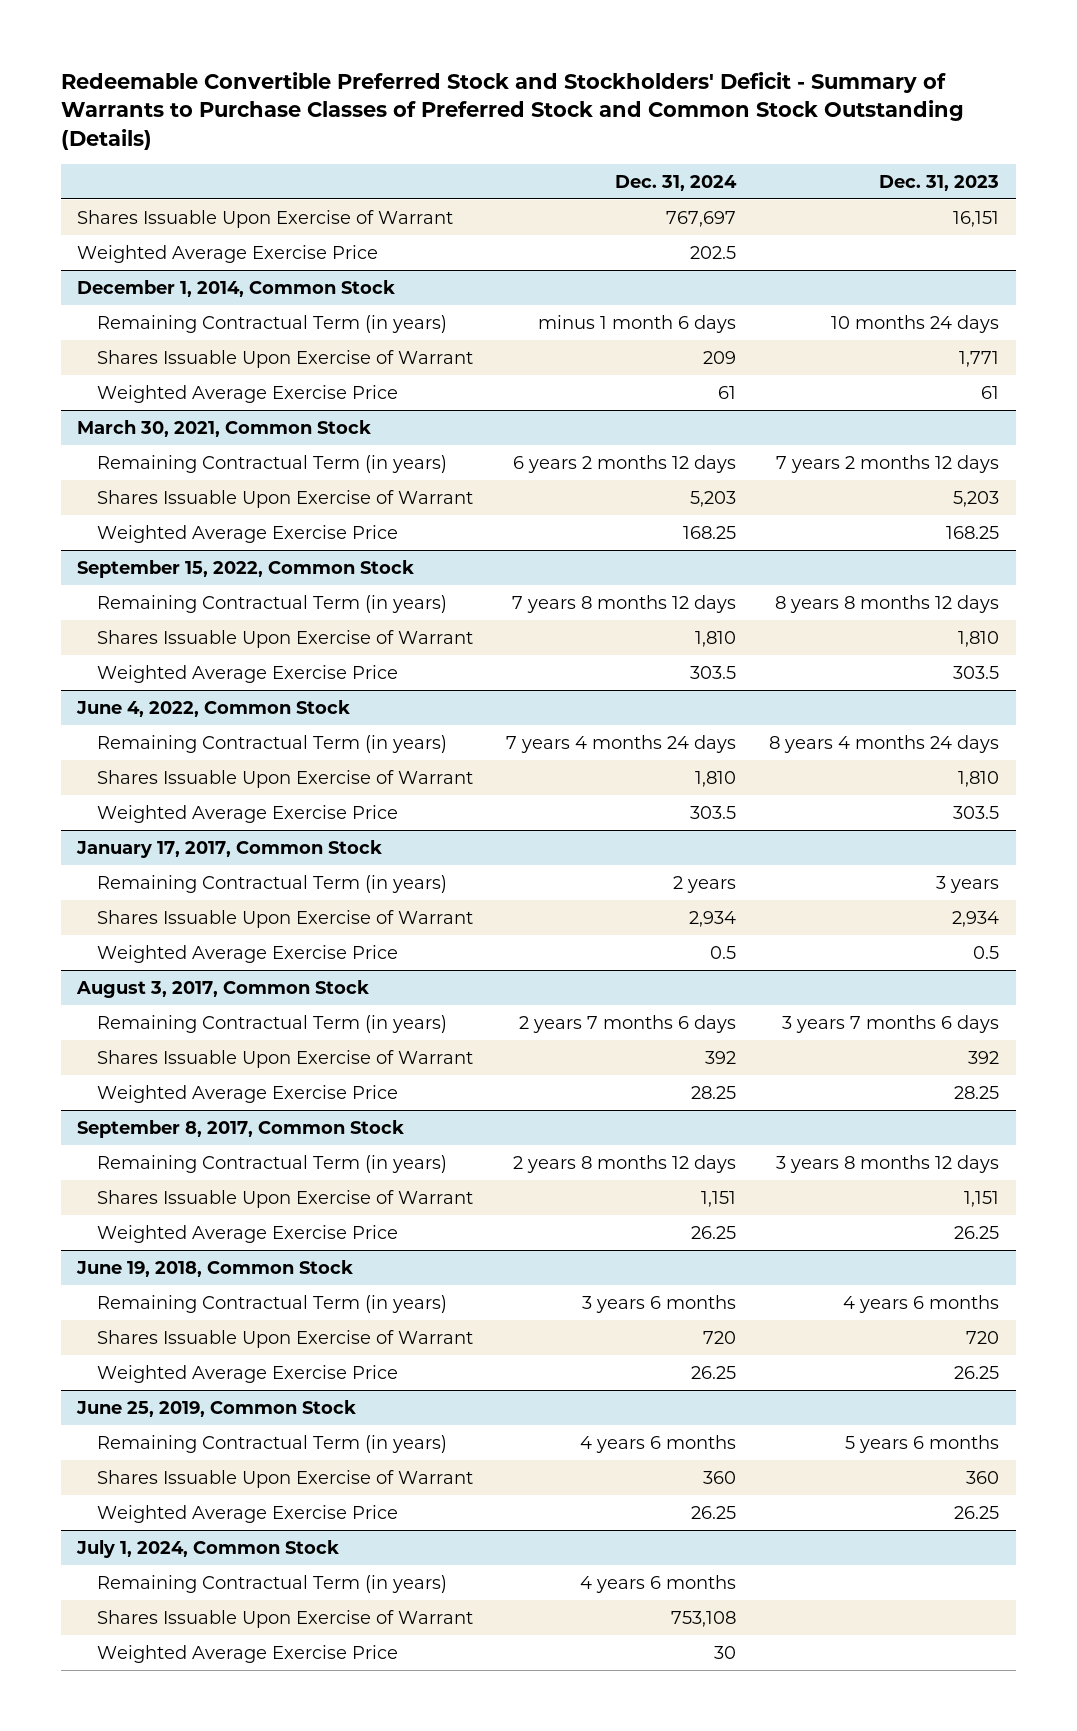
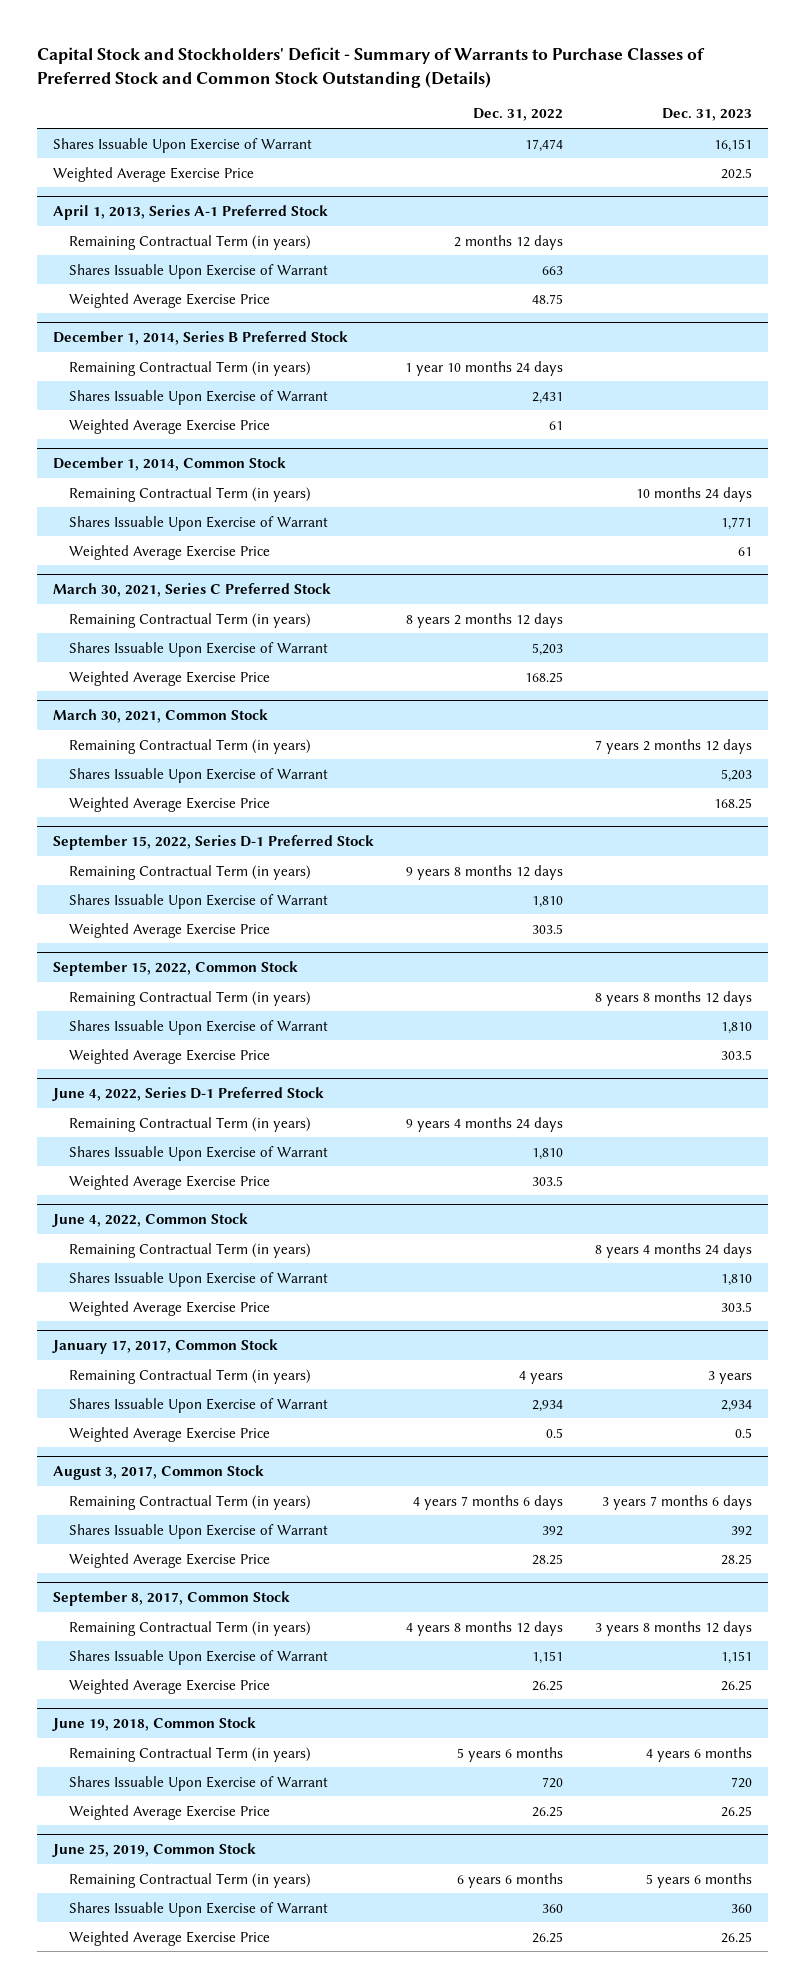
[60,71,964,150] Redeemable Convertible Preferred Stock and Stockholders' Deficit - Summary of Warrants to Purchase Classes of Preferred Stock and Common Stock Outstanding (Details) -> [36,47,705,88] Capital Stock and Stockholders' Deficit - Summary of Warrants to Purchase Classes of Preferred Stock and Common Stock Outstanding (Details)
[614,174,737,191] Dec. 31, 2024 -> none
none -> [473,108,564,122] Dec. 31, 2022
none -> [52,166,254,182] Weighted Average Exercise Price
none -> [52,205,328,221] April 1, 2013, Series A-1 Preferred Stock
none -> [69,234,312,250] Remaining Contractual Term (in years)
none -> [69,263,329,279] Shares Issuable Upon Exercise of Warrant
none -> [52,331,348,346] December 1, 2014, Series B Preferred Stock
none -> [69,360,312,376] Remaining Contractual Term (in years)
none -> [69,389,329,405] Shares Issuable Upon Exercise of Warrant
none -> [69,418,271,434] Weighted Average Exercise Price
none -> [52,583,331,598] March 30, 2021, Series C Preferred Stock
none -> [69,612,312,628] Remaining Contractual Term (in years)
none -> [69,641,329,657] Shares Issuable Upon Exercise of Warrant
none -> [69,670,271,686] Weighted Average Exercise Price
none -> [52,835,374,851] September 15, 2022, Series D-1 Preferred Stock
none -> [69,864,312,880] Remaining Contractual Term (in years)
none -> [69,893,329,909] Shares Issuable Upon Exercise of Warrant
none -> [69,922,271,938] Weighted Average Exercise Price
none -> [51,1087,324,1102] June 4, 2022, Series D-1 Preferred Stock
none -> [69,1116,312,1132] Remaining Contractual Term (in years)
none -> [69,1145,329,1161] Shares Issuable Upon Exercise of Warrant
none -> [69,1174,271,1190] Weighted Average Exercise Price
[76,1539,340,1558] July 1, 2024, Common Stock -> none
[96,1574,447,1593] Remaining Contractual Term (in years) -> none
[96,1609,473,1628] Shares Issuable Upon Exercise of Warrant -> none
[96,1644,398,1663] Weighted Average Exercise Price -> none

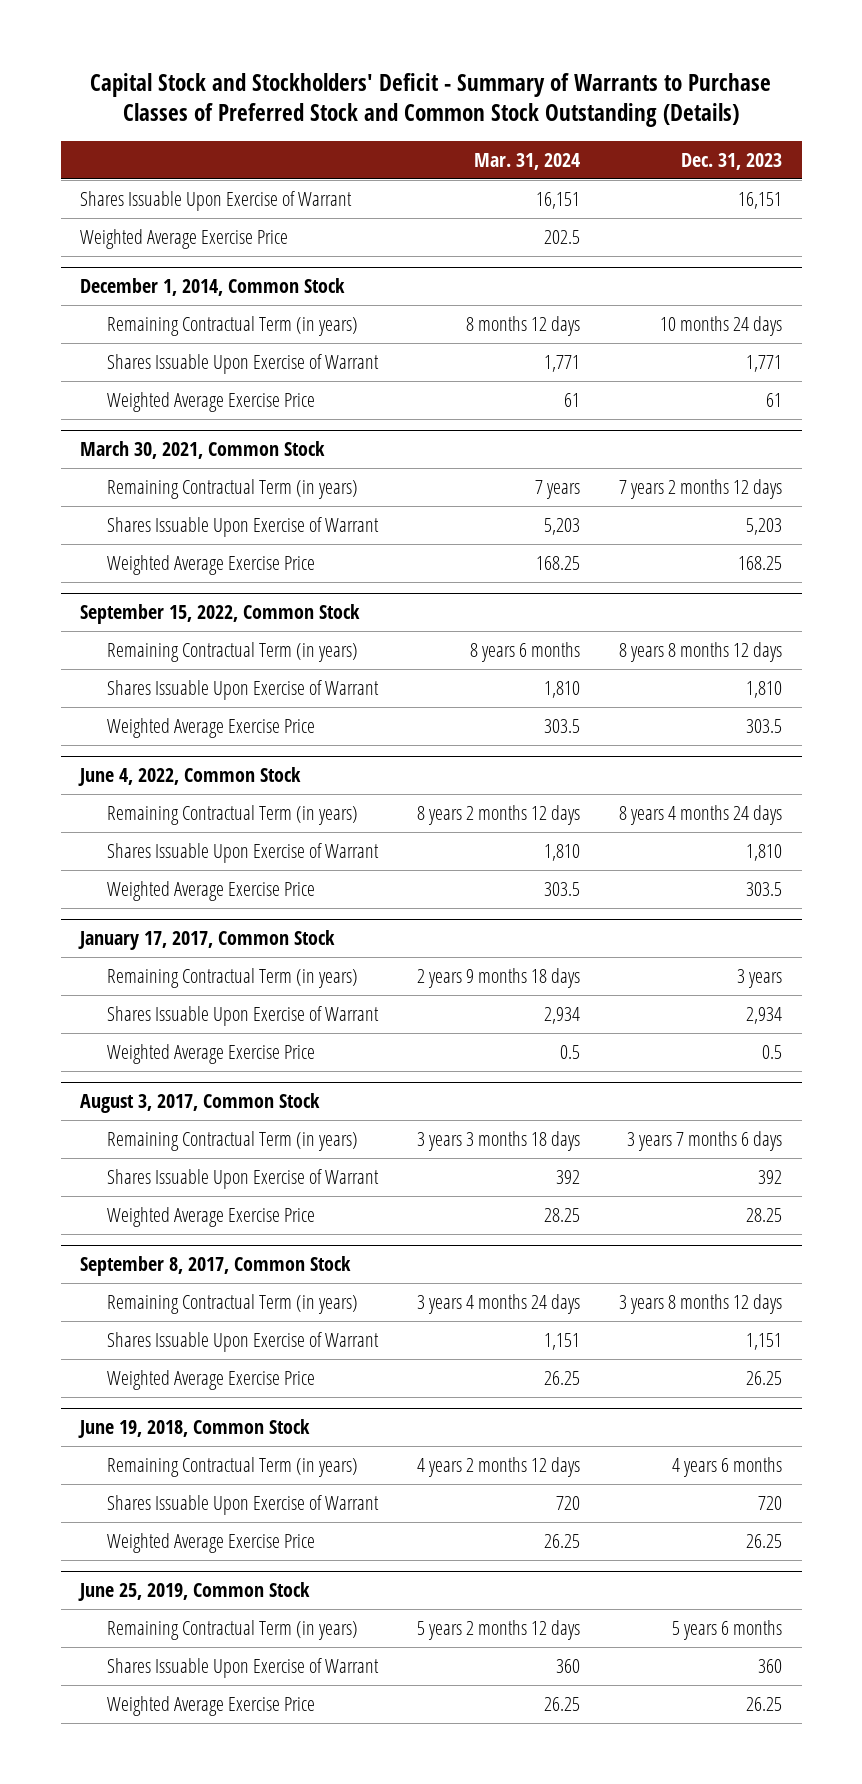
[473,108,564,122] Dec. 31, 2022 -> none
none -> [474,152,581,170] Mar. 31, 2024
[52,166,254,182] Weighted Average Exercise Price -> none
[52,205,328,221] April 1, 2013, Series A-1 Preferred Stock -> none
[69,234,312,250] Remaining Contractual Term (in years) -> none
[69,263,329,279] Shares Issuable Upon Exercise of Warrant -> none
[52,331,348,346] December 1, 2014, Series B Preferred Stock -> none
[69,360,312,376] Remaining Contractual Term (in years) -> none
[69,389,329,405] Shares Issuable Upon Exercise of Warrant -> none
[69,418,271,434] Weighted Average Exercise Price -> none
[52,583,331,598] March 30, 2021, Series C Preferred Stock -> none
[69,612,312,628] Remaining Contractual Term (in years) -> none
[69,641,329,657] Shares Issuable Upon Exercise of Warrant -> none
[69,670,271,686] Weighted Average Exercise Price -> none
[52,835,374,851] September 15, 2022, Series D-1 Preferred Stock -> none
[69,864,312,880] Remaining Contractual Term (in years) -> none
[69,893,329,909] Shares Issuable Upon Exercise of Warrant -> none
[69,922,271,938] Weighted Average Exercise Price -> none
[51,1087,324,1102] June 4, 2022, Series D-1 Preferred Stock -> none
[69,1116,312,1132] Remaining Contractual Term (in years) -> none
[69,1145,329,1161] Shares Issuable Upon Exercise of Warrant -> none
[69,1174,271,1190] Weighted Average Exercise Price -> none

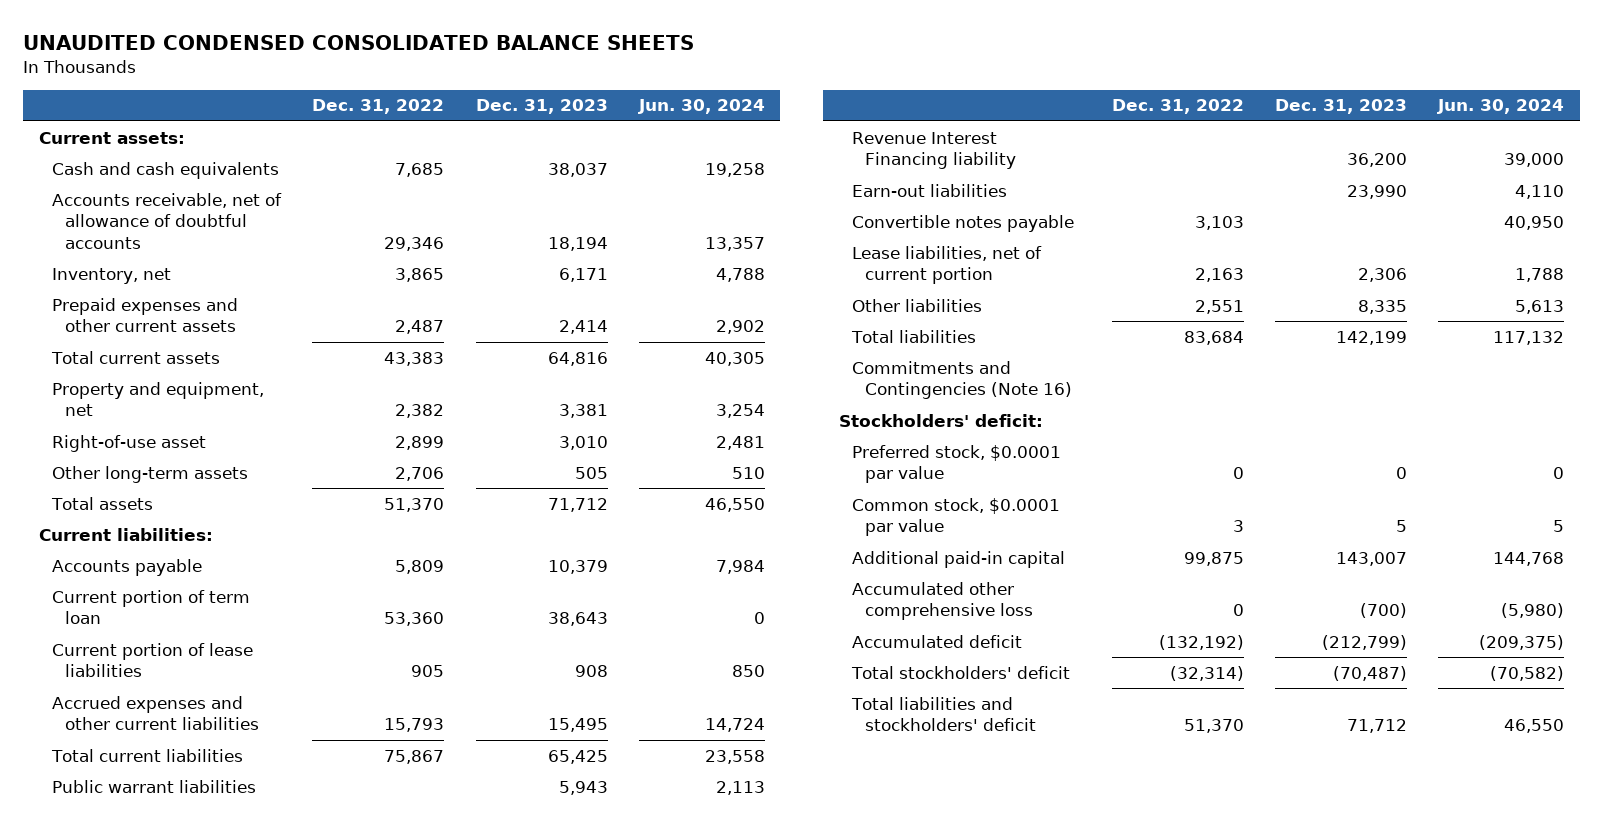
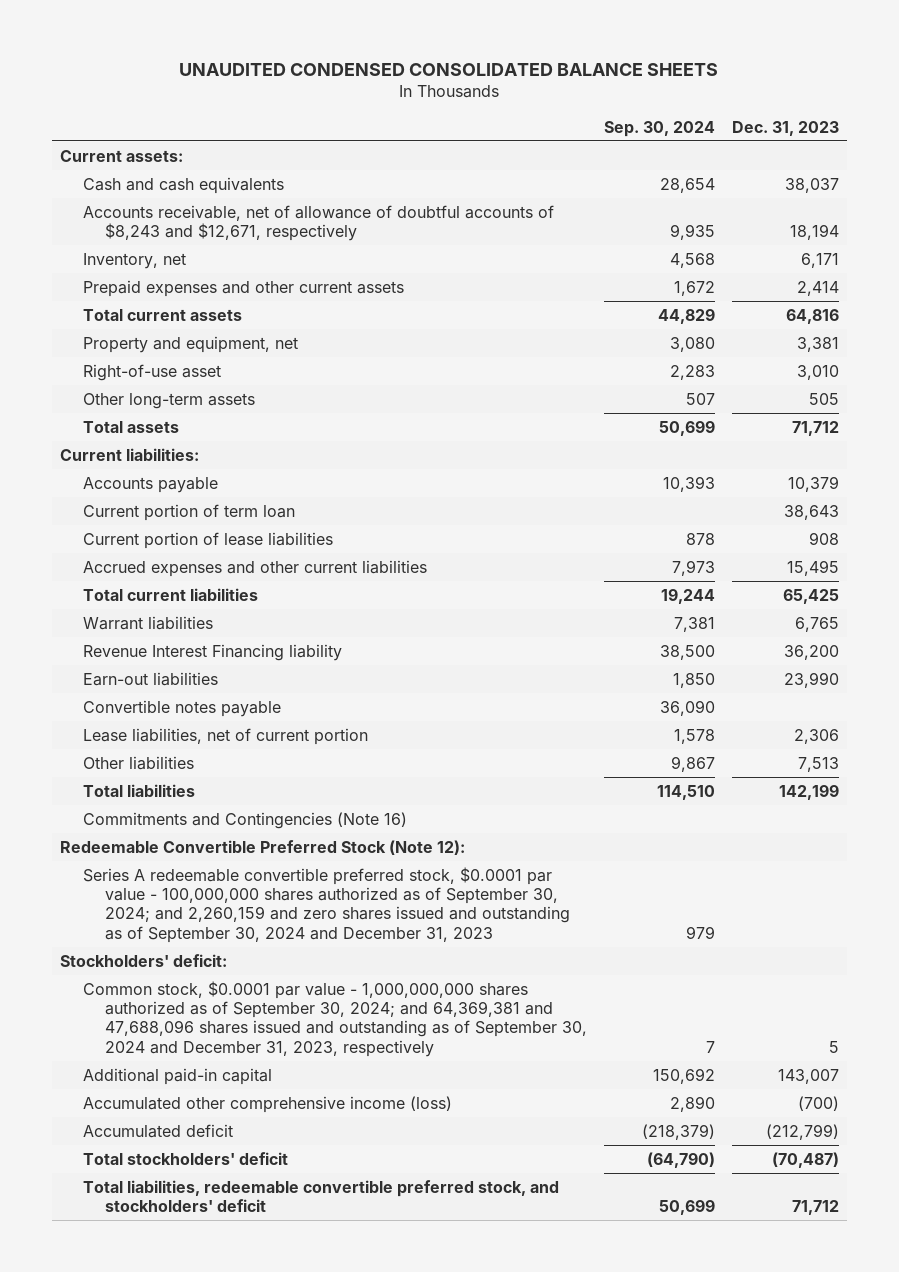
[312,99,445,115] Dec. 31, 2022 -> none
[637,99,765,115] Jun. 30, 2024 -> none
none -> [604,120,716,137] Sep. 30, 2024
[52,192,283,249] Accounts receivable, net of allowance of doubtful accounts -> [82,204,554,241] Accounts receivable, net of allowance of doubtful accounts of $8,243 and $12,671, respectively
[52,779,257,793] Public warrant liabilities -> [82,615,213,630] Warrant liabilities
[558,780,608,795] 5,943 -> [794,616,839,632] 6,765
[1358,299,1408,314] 8,335 -> [797,756,839,772] 7,513
none -> [59,839,465,855] Redeemable Convertible Preferred Stock (Note 12):
none -> [82,866,571,943] Series A redeemable convertible preferred stock, $0.0001 par value - 100,000,000 shares authorized as of September 30, 2024; and 2,260,159 and zero shares issued and outstanding as of September 30, 2024 and December 31, 2023
[851,444,1061,484] Preferred stock, $0.0001 par value -> none
[851,497,1060,537] Common stock, $0.0001 par value -> [82,980,588,1057] Common stock, $0.0001 par value - 1,000,000,000 shares authorized as of September 30, 2024; and 64,369,381 and 47,688,096 shares issued and outstanding as of September 30, 2024 and December 31, 2023, respectively
[851,581,1033,621] Accumulated other comprehensive loss -> [82,1095,452,1113] Accumulated other comprehensive income (loss)
[850,696,1036,732] Total liabilities and stockholders' deficit -> [82,1179,559,1212] Total liabilities, redeemable convertible preferred stock, and stockholders' deficit

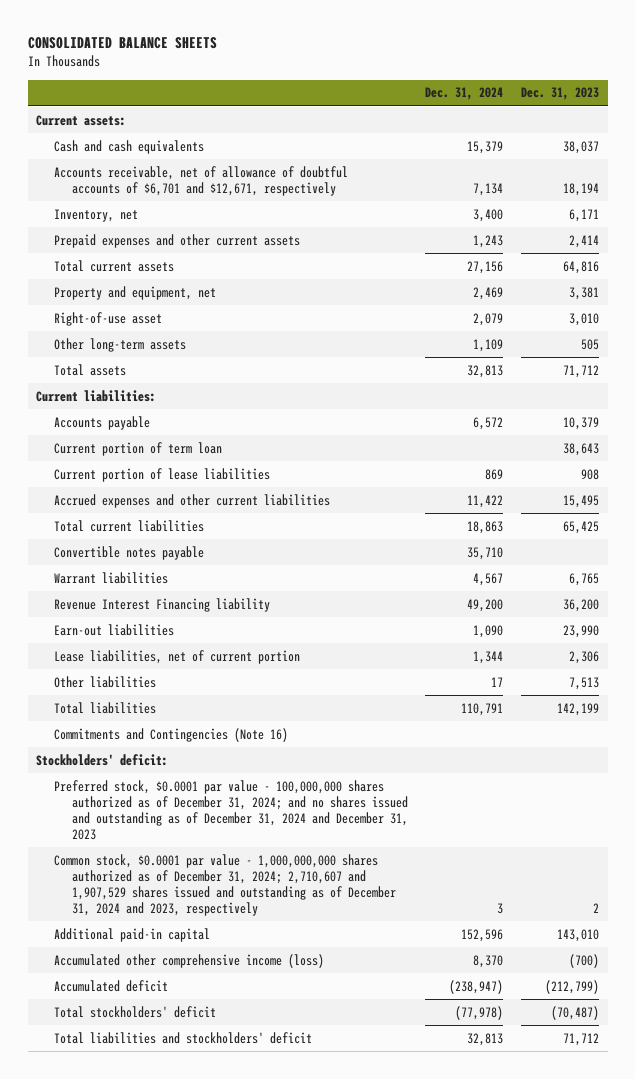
[179,63,719,77] UNAUDITED CONDENSED CONSOLIDATED BALANCE SHEETS -> [27,37,217,50] CONSOLIDATED BALANCE SHEETS
[604,120,716,137] Sep. 30, 2024 -> none
none -> [425,87,504,101] Dec. 31, 2024
[82,204,554,241] Accounts receivable, net of allowance of doubtful accounts of $8,243 and $12,671, respectively -> [54,165,349,196] Accounts receivable, net of allowance of doubtful accounts of $6,701 and $12,671, respectively
[82,699,281,717] Convertible notes payable -> [54,545,205,560] Convertible notes payable
[59,839,465,855] Redeemable Convertible Preferred Stock (Note 12): -> none
[82,866,571,943] Series A redeemable convertible preferred stock, $0.0001 par value - 100,000,000 shares authorized as of September 30, 2024; and 2,260,159 and zero shares issued and outstanding as of September 30, 2024 and December 31, 2023 -> none
none -> [54,779,408,840] Preferred stock, $0.0001 par value - 100,000,000 shares authorized as of December 31, 2024; and no shares issued and outstanding as of December 31, 2024 and December 31, 2023
[82,980,588,1057] Common stock, $0.0001 par value - 1,000,000,000 shares authorized as of September 30, 2024; and 64,369,381 and 47,688,096 shares issued and outstanding as of September 30, 2024 and December 31, 2023, respectively -> [54,853,396,916] Common stock, $0.0001 par value - 1,000,000,000 shares authorized as of December 31, 2024; 2,710,607 and 1,907,529 shares issued and outstanding as of December 31, 2024 and 2023, respectively
[828,1040,839,1053] 5 -> [592,902,599,913] 2
[777,1068,839,1084] 143,007 -> [556,928,599,942] 143,010
[82,1179,559,1212] Total liabilities, redeemable convertible preferred stock, and stockholders' deficit -> [54,1031,313,1044] Total liabilities and stockholders' deficit

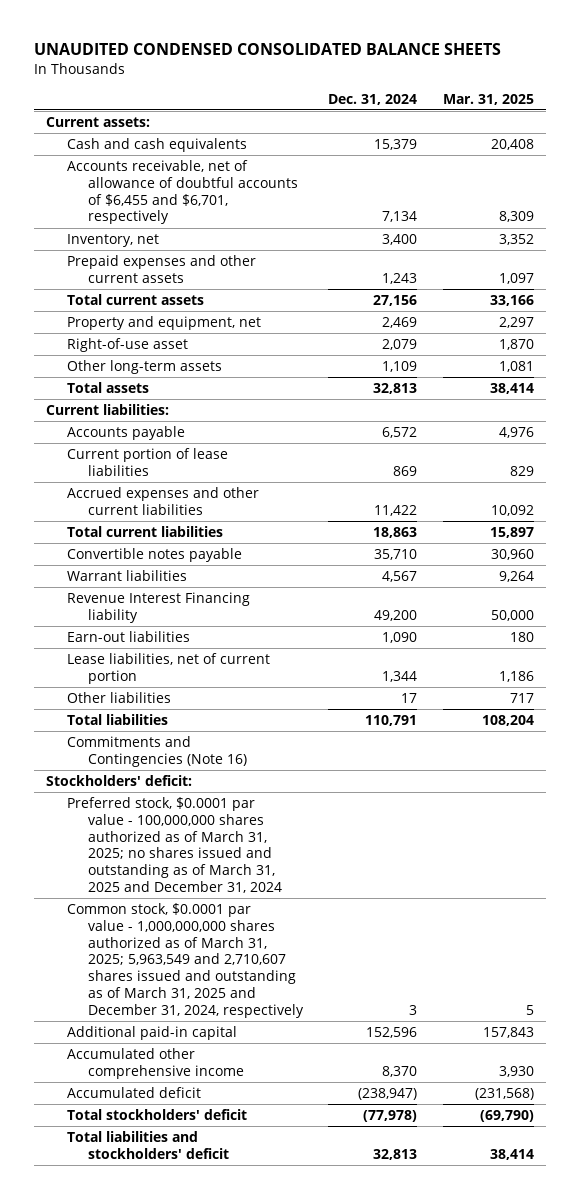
[27,37,217,50] CONSOLIDATED BALANCE SHEETS -> [33,43,501,56] UNAUDITED CONDENSED CONSOLIDATED BALANCE SHEETS
[520,87,599,101] Dec. 31, 2023 -> none
none -> [442,93,534,105] Mar. 31, 2025
[54,165,349,196] Accounts receivable, net of allowance of doubtful accounts of $6,701 and $12,671, respectively -> [67,159,299,225] Accounts receivable, net of allowance of doubtful accounts of $6,455 and $6,701, respectively
[54,441,223,456] Current portion of term loan -> none
[54,779,408,840] Preferred stock, $0.0001 par value - 100,000,000 shares authorized as of December 31, 2024; and no shares issued and outstanding as of December 31, 2024 and December 31, 2023 -> [67,796,283,894] Preferred stock, $0.0001 par value - 100,000,000 shares authorized as of March 31, 2025; no shares issued and outstanding as of March 31, 2025 and December 31, 2024
[54,853,396,916] Common stock, $0.0001 par value - 1,000,000,000 shares authorized as of December 31, 2024; 2,710,607 and 1,907,529 shares issued and outstanding as of December 31, 2024 and 2023, respectively -> [67,902,305,1019] Common stock, $0.0001 par value - 1,000,000,000 shares authorized as of March 31, 2025; 5,963,549 and 2,710,607 shares issued and outstanding as of March 31, 2025 and December 31, 2024, respectively
[54,953,325,968] Accumulated other comprehensive income (loss) -> [67,1047,245,1079] Accumulated other comprehensive income

